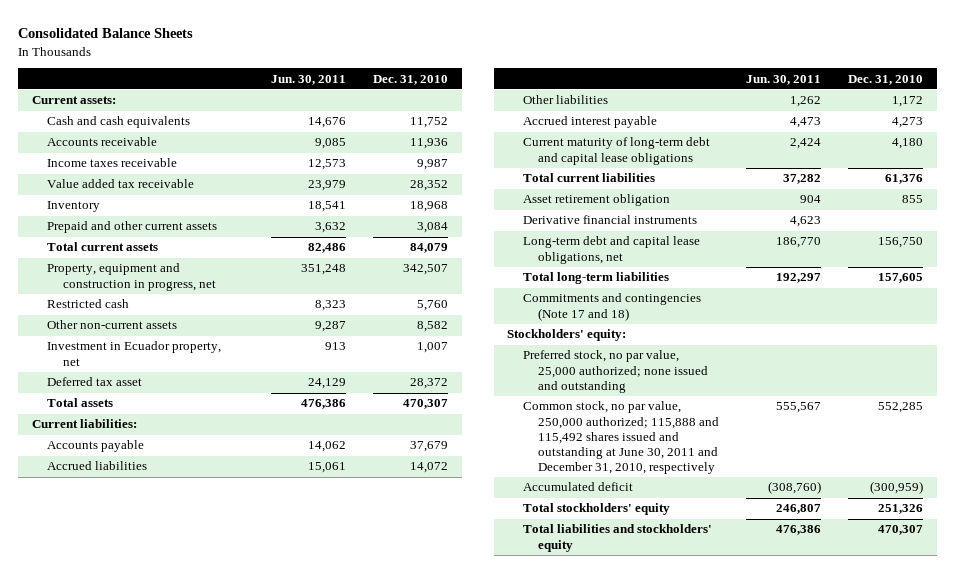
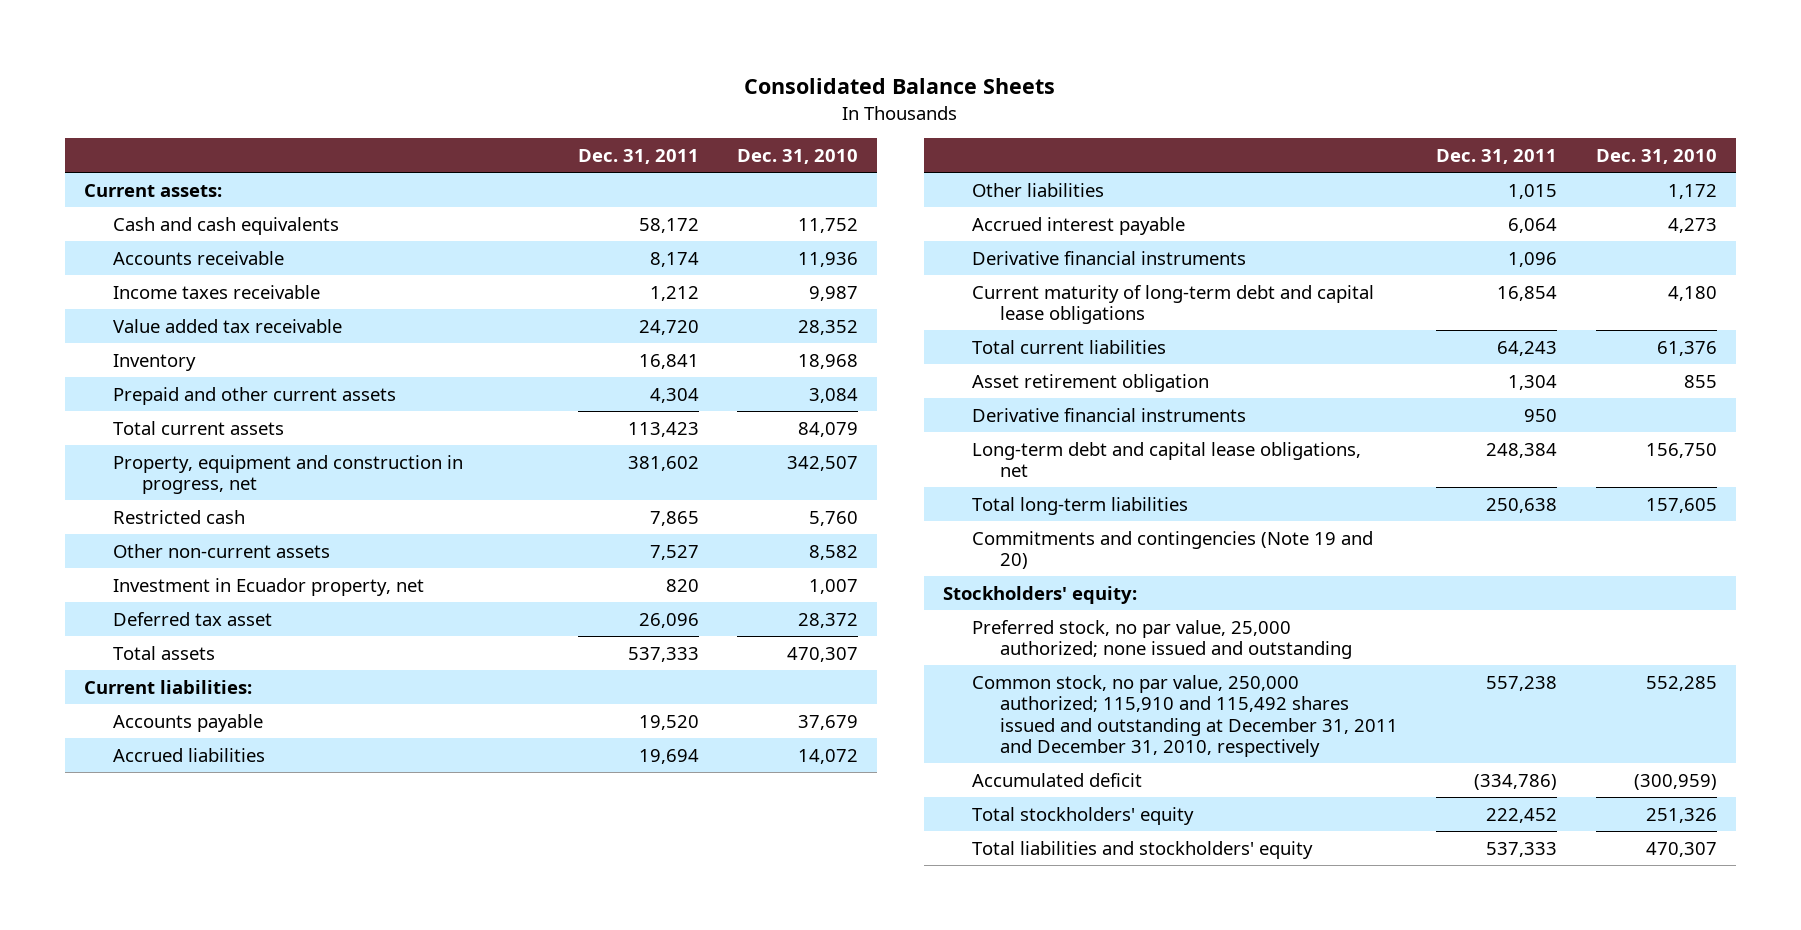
[271,74,347,85] Jun. 30, 2011 -> none
none -> [577,148,699,164] Dec. 31, 2011
none -> [971,250,1246,265] Derivative financial instruments
[522,293,701,321] Commitments and contingencies (Note 17 and 18) -> [971,530,1373,570] Commitments and contingencies (Note 19 and 20)
[522,401,720,475] Common stock, no par value, 250,000 authorized; 115,888 and 115,492 shares issued and outstanding at June 30, 2011 and December 31, 2010, respectively -> [971,674,1399,758] Common stock, no par value, 250,000 authorized; 115,910 and 115,492 shares issued and outstanding at December 31, 2011 and December 31, 2010, respectively

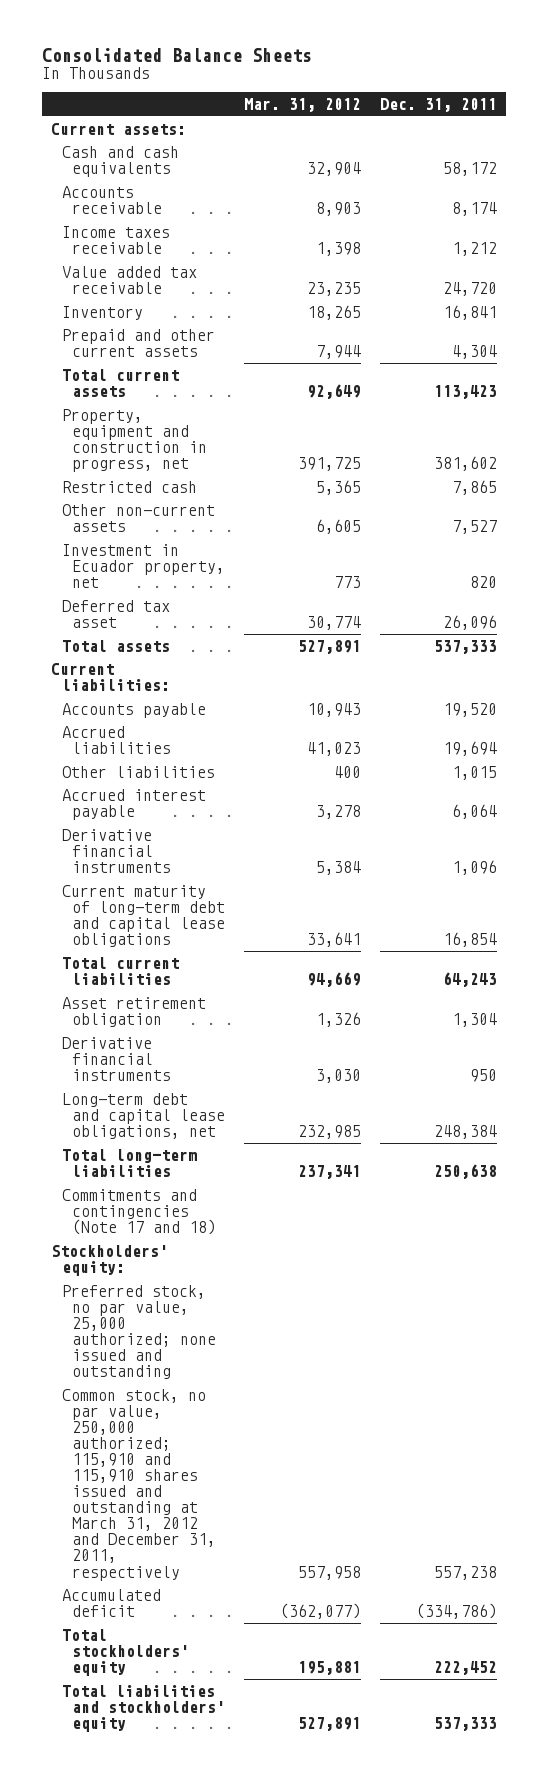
[736,148,858,164] Dec. 31, 2010 -> none
none -> [243,97,361,112] Mar. 31, 2012
[971,530,1373,570] Commitments and contingencies (Note 19 and 20) -> [61,1188,216,1235] Commitments and contingencies (Note 17 and 18)
[971,674,1399,758] Common stock, no par value, 250,000 authorized; 115,910 and 115,492 shares issued and outstanding at December 31, 2011 and December 31, 2010, respectively -> [61,1388,216,1581] Common stock, no par value, 250,000 authorized; 115,910 and 115,910 shares issued and outstanding at March 31, 2012 and December 31, 2011, respectively

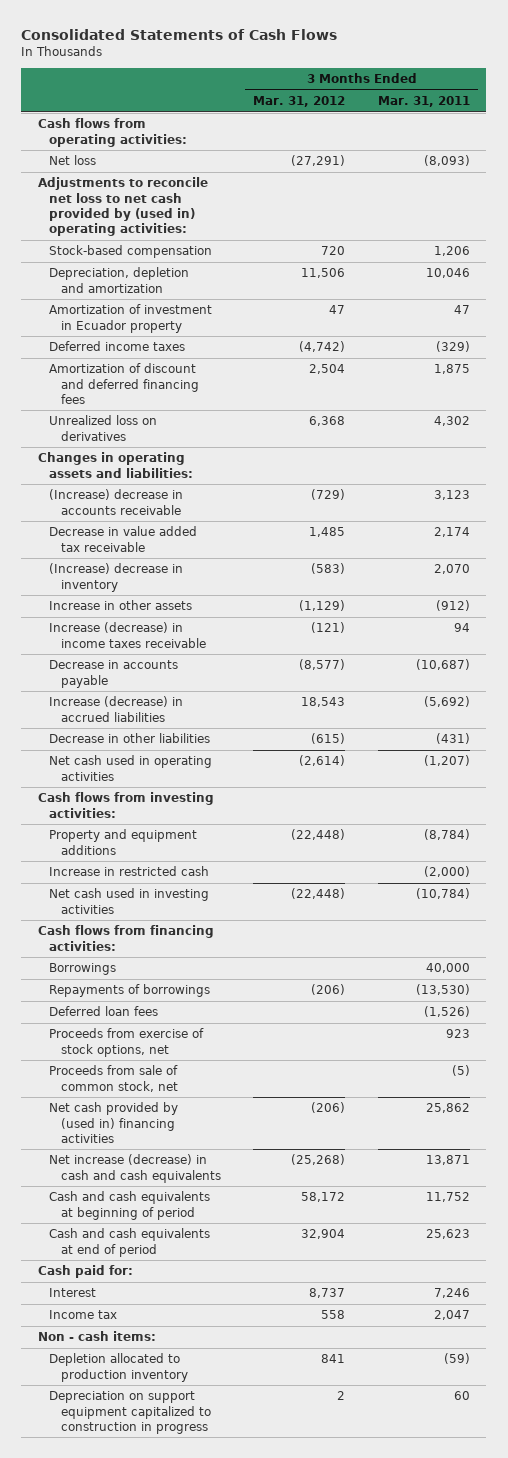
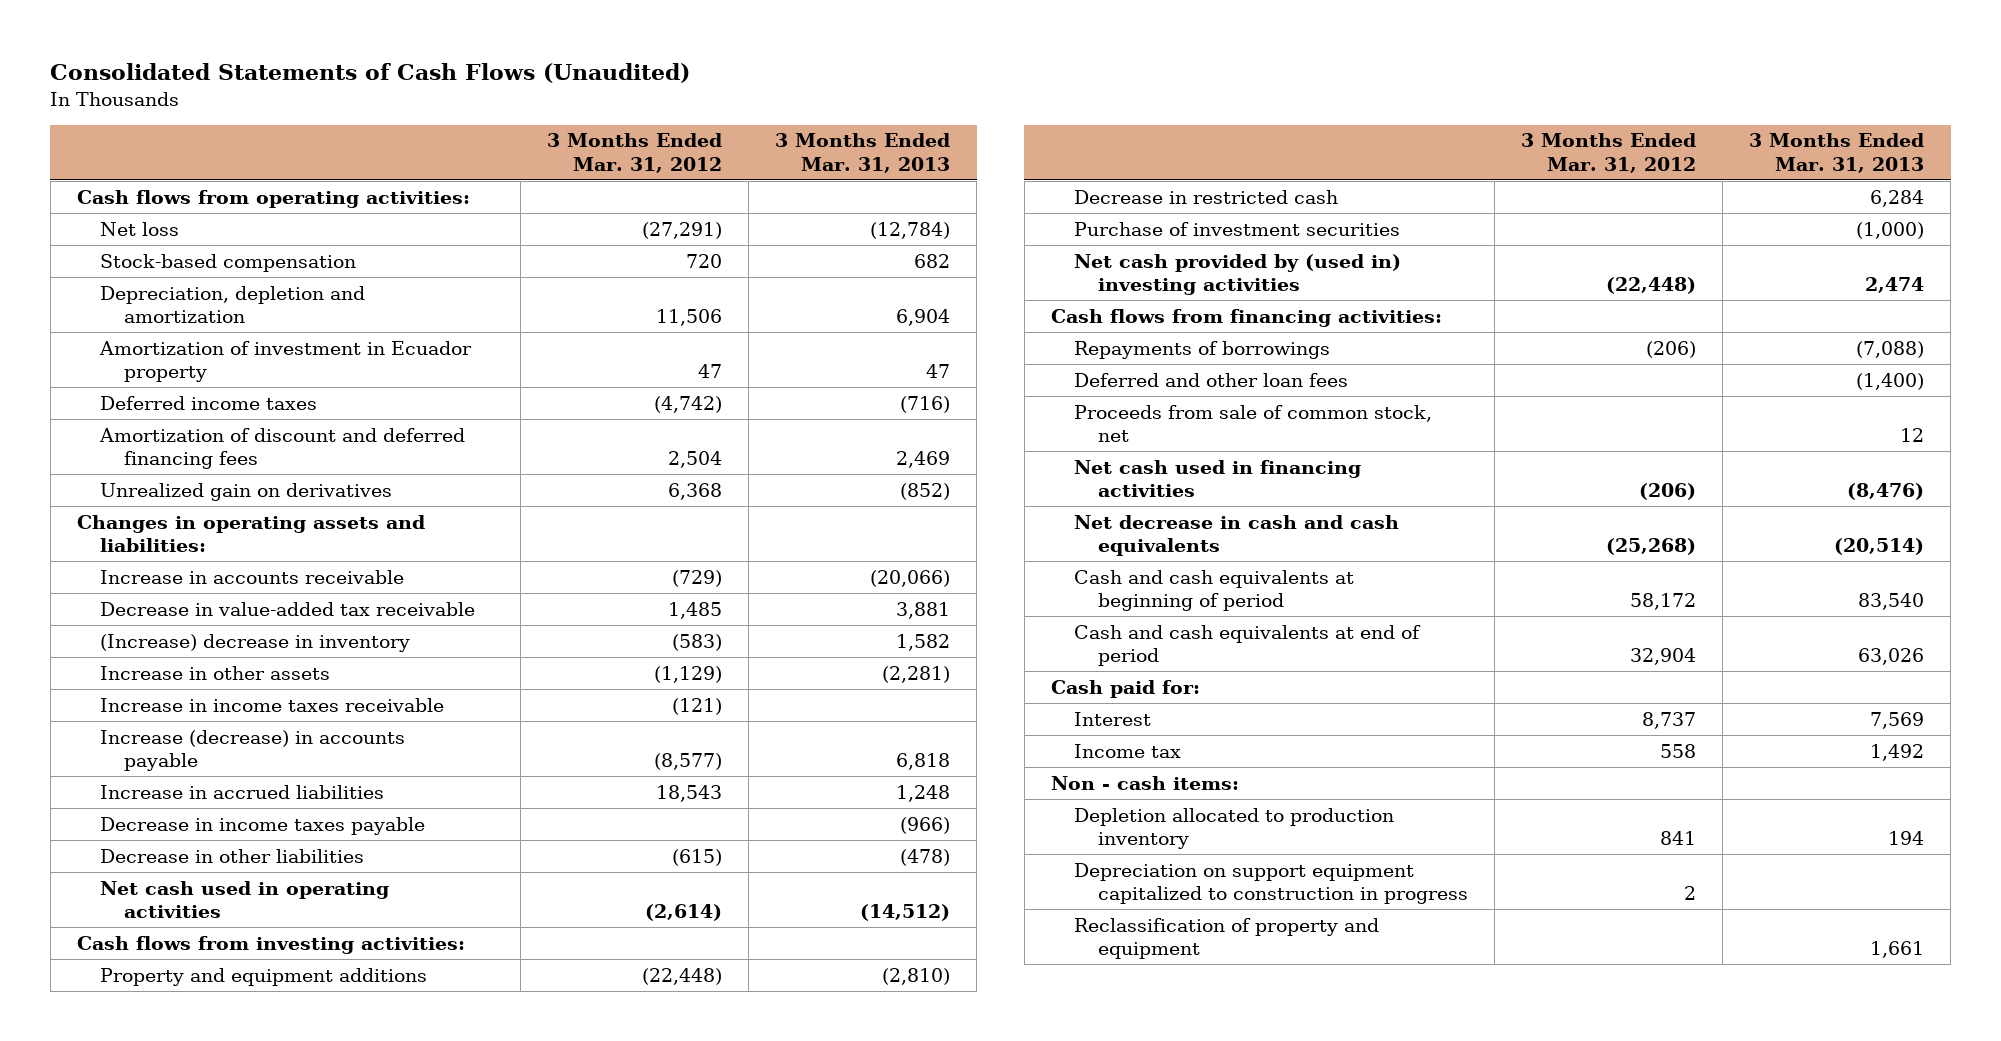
[21,28,338,40] Consolidated Statements of Cash Flows -> [50,62,691,83] Consolidated Statements of Cash Flows (Unaudited)
[377,96,470,108] Mar. 31, 2011 -> none
none -> [775,133,951,173] 3 Months Ended Mar. 31, 2013
[37,177,208,237] Adjustments to reconcile net loss to net cash provided by (used in) operating activities: -> none
[49,415,158,441] Unrealized loss on derivatives -> [100,482,393,501] Unrealized gain on derivatives
[49,489,184,515] (Increase) decrease in accounts receivable -> [100,569,405,584] Increase in accounts receivable
[49,526,198,552] Decrease in value added tax receivable -> [100,601,476,616] Decrease in value-added tax receivable
[49,622,206,648] Increase (decrease) in income taxes receivable -> [100,697,445,712] Increase in income taxes receivable
[49,660,179,688] Decrease in accounts payable -> [100,729,406,772] Increase (decrease) in accounts payable
[49,696,184,722] Increase (decrease) in accrued liabilities -> [100,784,385,799] Increase in accrued liabilities
none -> [100,816,426,835] Decrease in income taxes payable
[49,866,210,877] Increase in restricted cash -> [1074,189,1339,204] Decrease in restricted cash
none -> [1074,221,1401,236] Purchase of investment securities
[49,888,210,914] Net cash used in investing activities -> [1074,253,1402,296] Net cash provided by (used in) investing activities
[49,963,117,976] Borrowings -> none
[49,1028,205,1057] Proceeds from exercise of stock options, net -> none
[49,1006,159,1017] Deferred loan fees -> [1074,372,1349,387] Deferred and other loan fees
[49,1102,179,1143] Net cash provided by (used in) financing activities -> [1074,459,1362,498] Net cash used in financing activities
[49,1154,221,1183] Net increase (decrease) in cash and cash equivalents -> [1074,514,1400,557] Net decrease in cash and cash equivalents
none -> [1074,917,1380,960] Reclassification of property and equipment

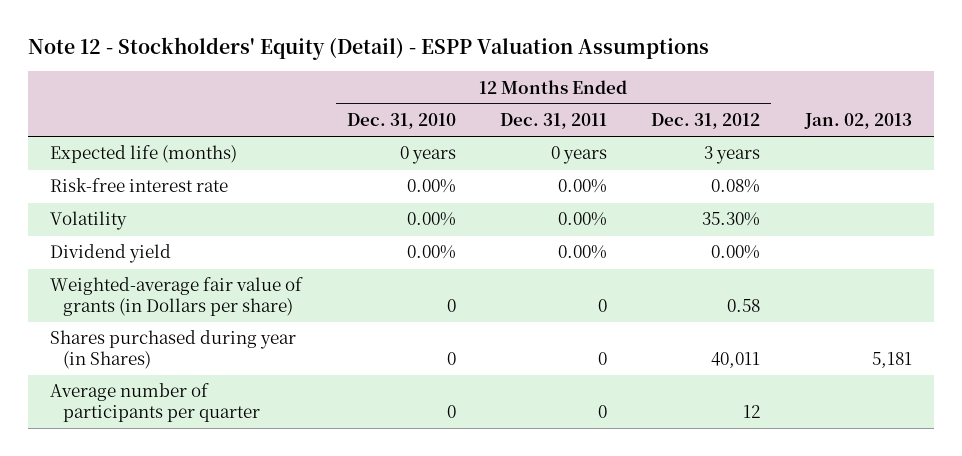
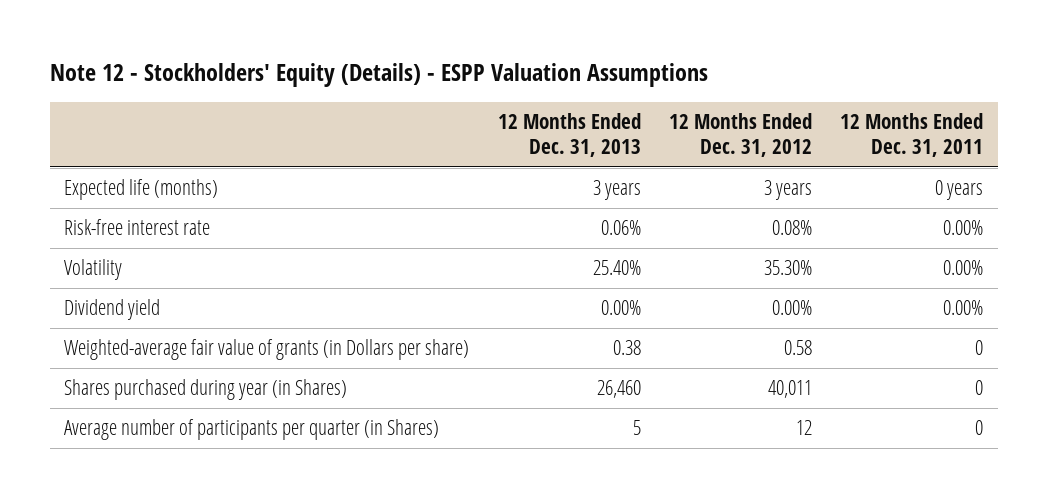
[28,37,710,61] Note 12 - Stockholders' Equity (Detail) - ESPP Valuation Assumptions -> [49,63,708,88] Note 12 - Stockholders' Equity (Details) - ESPP Valuation Assumptions
[346,113,456,130] Dec. 31, 2010 -> none
[803,113,912,130] Jan. 02, 2013 -> none
none -> [497,113,641,157] 12 Months Ended Dec. 31, 2013
[50,383,260,422] Average number of participants per quarter -> [64,419,440,441] Average number of participants per quarter (in Shares)

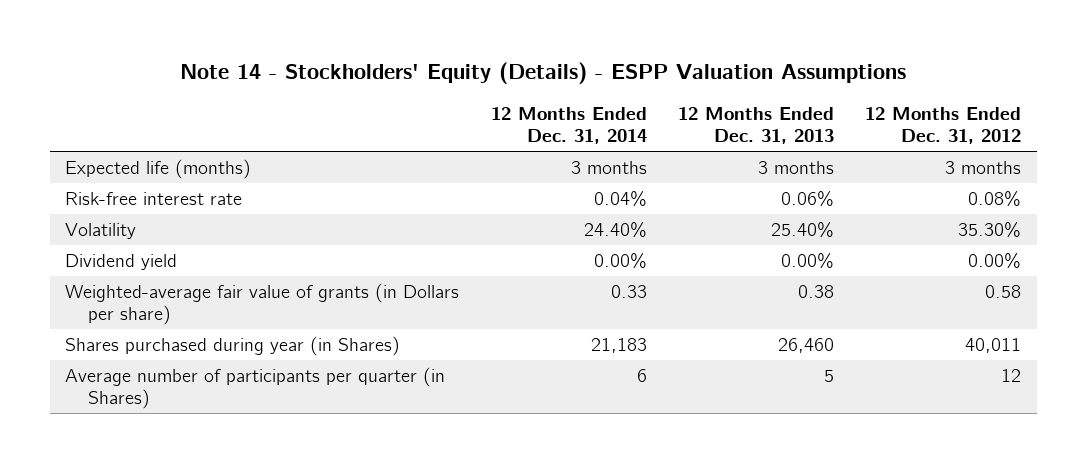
[49,63,708,88] Note 12 - Stockholders' Equity (Details) - ESPP Valuation Assumptions -> [180,62,907,85] Note 14 - Stockholders' Equity (Details) - ESPP Valuation Assumptions
[840,113,984,157] 12 Months Ended Dec. 31, 2011 -> none
none -> [490,106,647,145] 12 Months Ended Dec. 31, 2014
[592,180,641,201] 3 years -> [758,160,835,174] 3 months
[763,180,812,201] 3 years -> [945,160,1022,174] 3 months

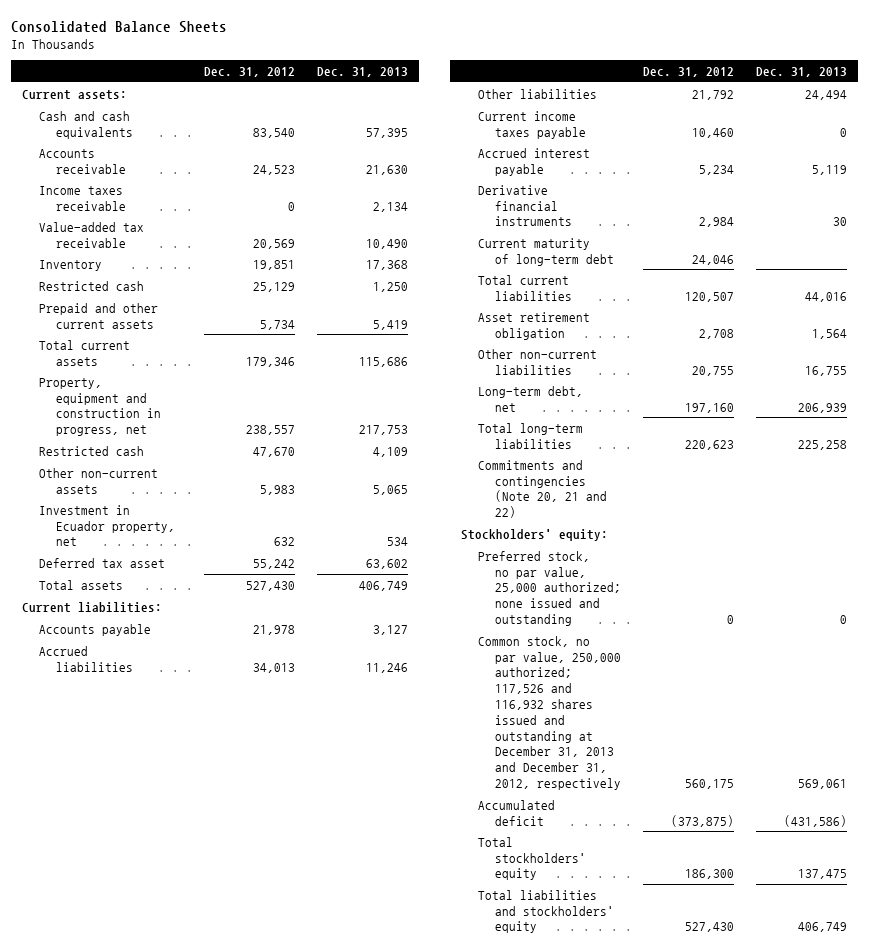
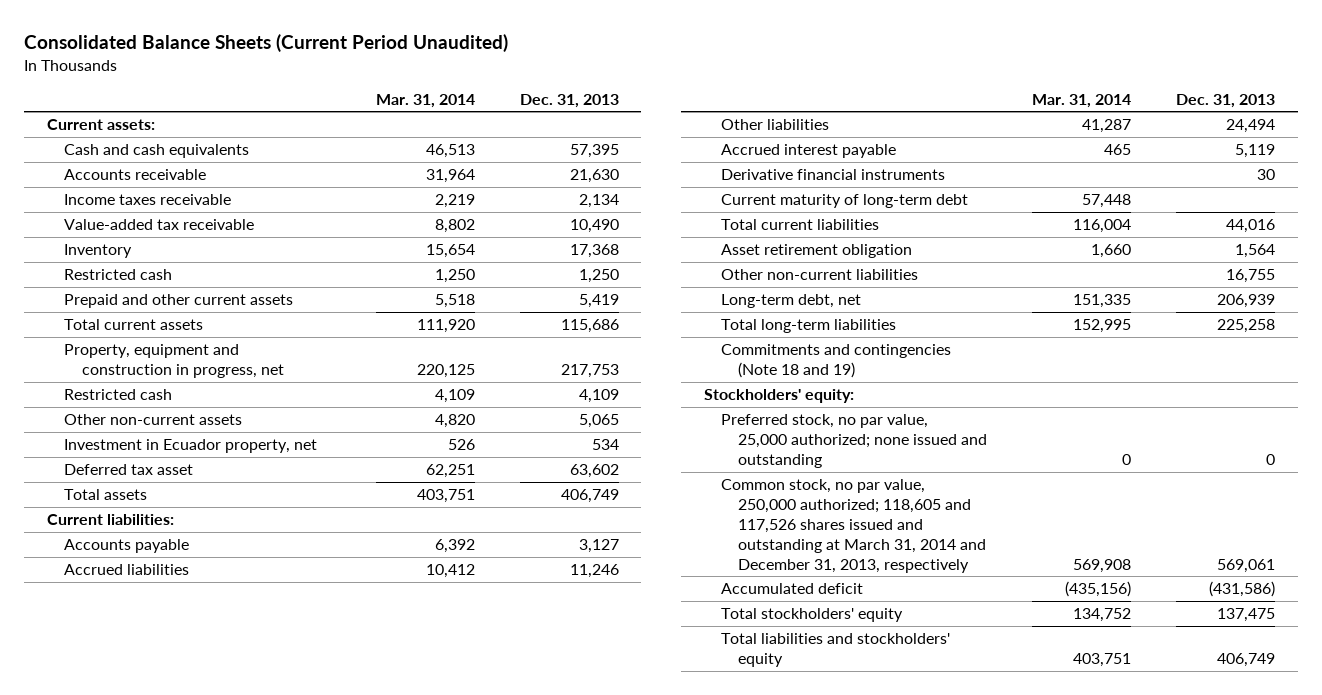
[11,20,228,33] Consolidated Balance Sheets -> [24,34,509,53] Consolidated Balance Sheets (Current Period Unaudited)
[204,67,296,78] Dec. 31, 2012 -> none
none -> [375,93,475,108] Mar. 31, 2014
[478,110,587,139] Current income taxes payable -> none
[478,459,608,519] Commitments and contingencies (Note 20, 21 and 22) -> [720,344,951,379] Commitments and contingencies (Note 18 and 19)
[478,635,622,791] Common stock, no par value, 250,000 authorized; 117,526 and 116,932 shares issued and outstanding at December 31, 2013 and December 31, 2012, respectively -> [720,479,987,573] Common stock, no par value, 250,000 authorized; 118,605 and 117,526 shares issued and outstanding at March 31, 2014 and December 31, 2013, respectively

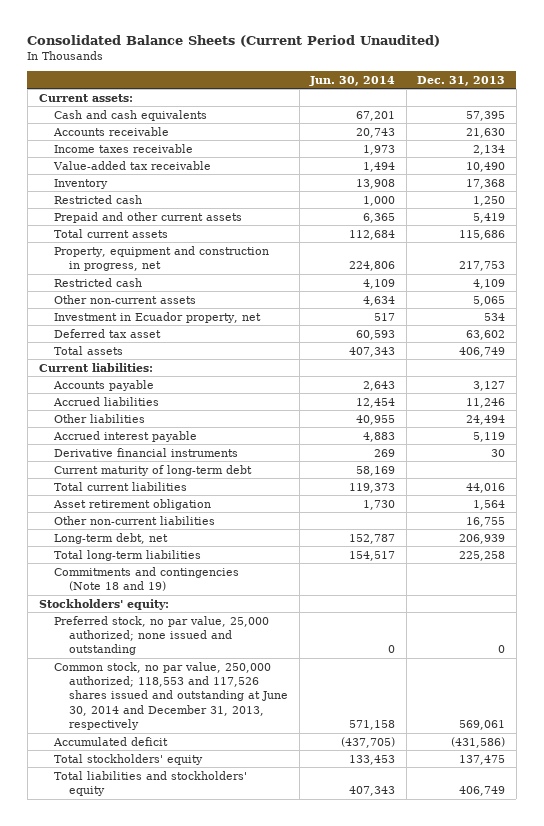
[375,93,475,108] Mar. 31, 2014 -> none
none -> [309,75,396,86] Jun. 30, 2014
[720,479,987,573] Common stock, no par value, 250,000 authorized; 118,605 and 117,526 shares issued and outstanding at March 31, 2014 and December 31, 2013, respectively -> [53,661,288,731] Common stock, no par value, 250,000 authorized; 118,553 and 117,526 shares issued and outstanding at June 30, 2014 and December 31, 2013, respectively

